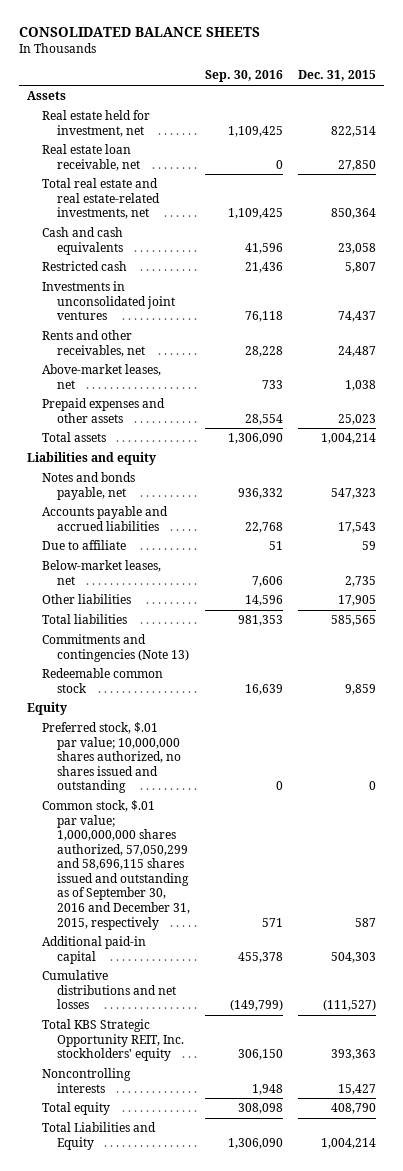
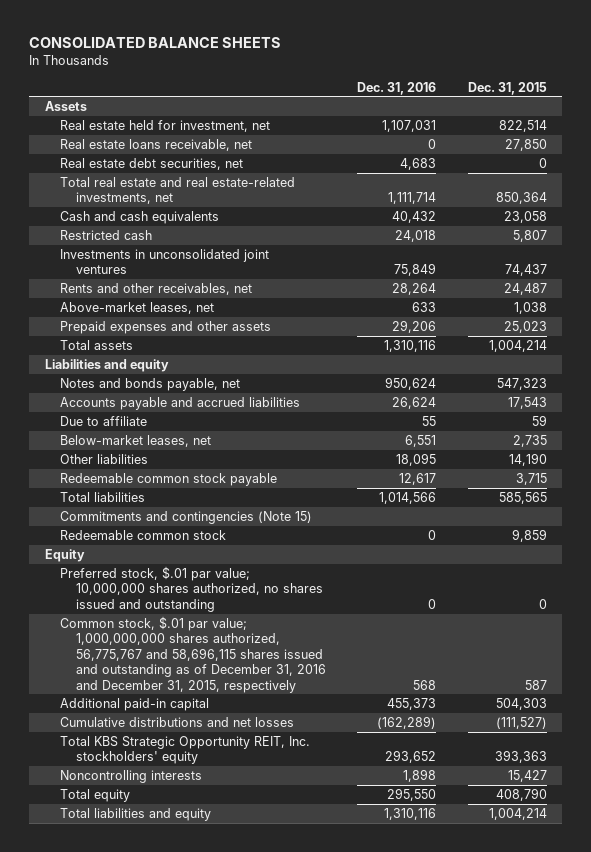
[205,70,284,83] Sep. 30, 2016 -> none
none -> [357,81,437,95] Dec. 31, 2016
[41,144,140,171] Real estate loan receivable, net -> [60,138,253,151] Real estate loans receivable, net
none -> [60,157,244,170] Real estate debt securities, net
[338,595,377,607] 17,905 -> [508,452,547,466] 14,190
none -> [60,472,278,486] Redeemable common stock payable
[41,634,189,662] Commitments and contingencies (Note 13) -> [60,510,313,524] Commitments and contingencies (Note 15)
[41,800,190,930] Common stock, $.01 par value; 1,000,000,000 shares authorized, 57,050,299 and 58,696,115 shares issued and outstanding as of September 30, 2016 and December 31, 2015, respectively -> [60,615,326,693] Common stock, $.01 par value; 1,000,000,000 shares authorized, 56,775,767 and 58,696,115 shares issued and outstanding as of December 31, 2016 and December 31, 2015, respectively
[41,1122,156,1150] Total Liabilities and Equity -> [60,807,212,821] Total liabilities and equity

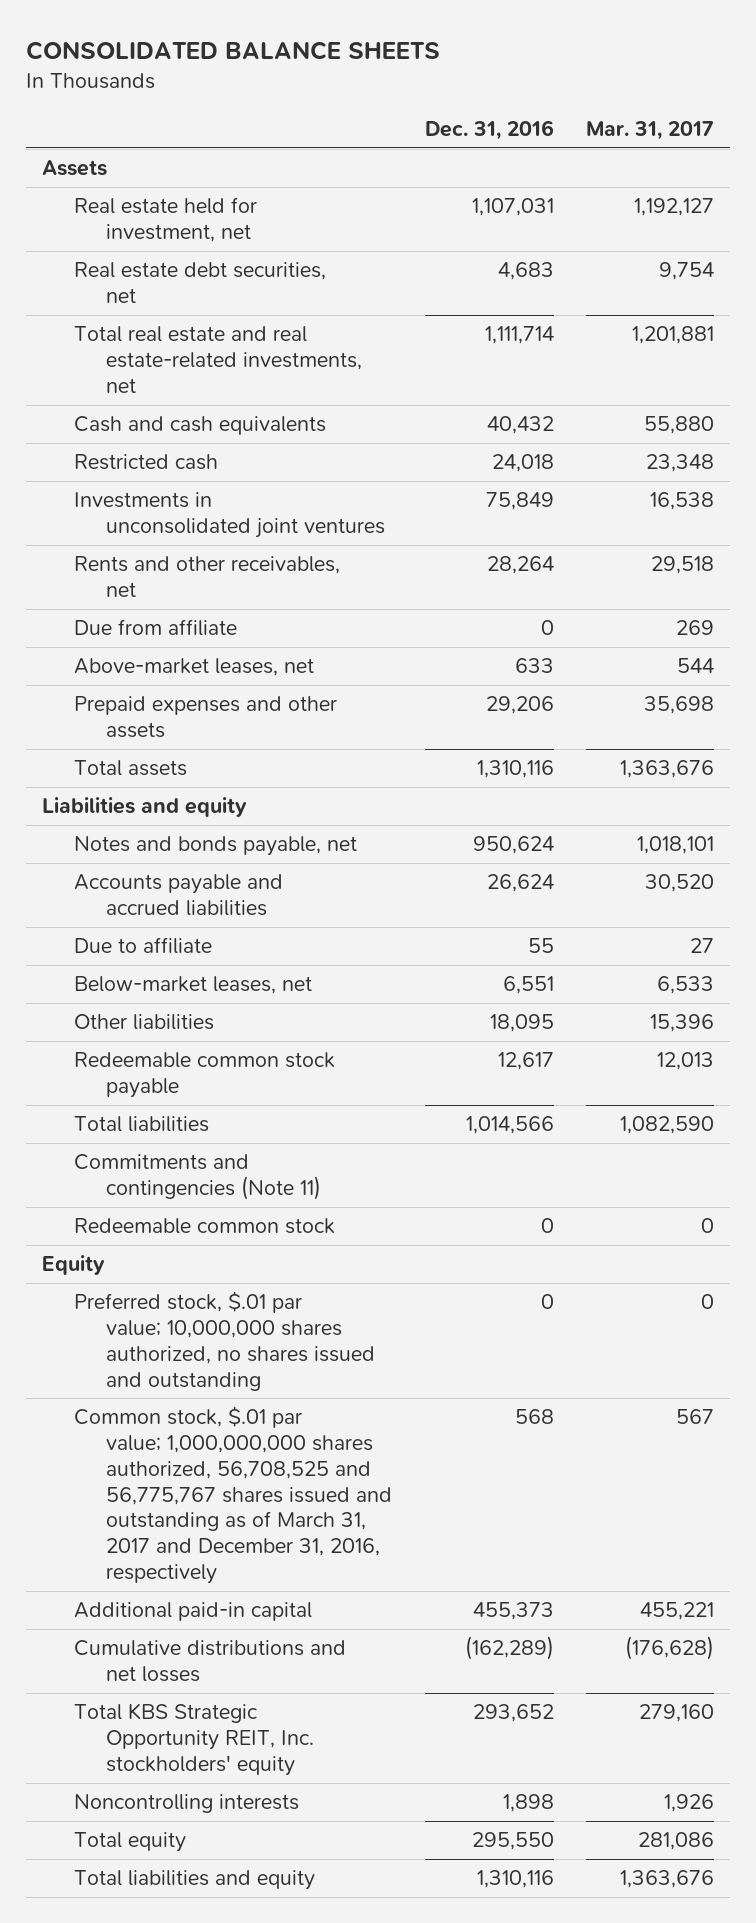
[467,81,547,95] Dec. 31, 2015 -> none
none -> [585,120,714,140] Mar. 31, 2017
[60,138,253,151] Real estate loans receivable, net -> none
none -> [74,619,238,637] Due from affiliate
[60,510,313,524] Commitments and contingencies (Note 15) -> [74,1154,322,1201] Commitments and contingencies (Note 11)
[60,615,326,693] Common stock, $.01 par value; 1,000,000,000 shares authorized, 56,775,767 and 58,696,115 shares issued and outstanding as of December 31, 2016 and December 31, 2015, respectively -> [74,1406,393,1584] Common stock, $.01 par value; 1,000,000,000 shares authorized, 56,708,525 and 56,775,767 shares issued and outstanding as of March 31, 2017 and December 31, 2016, respectively

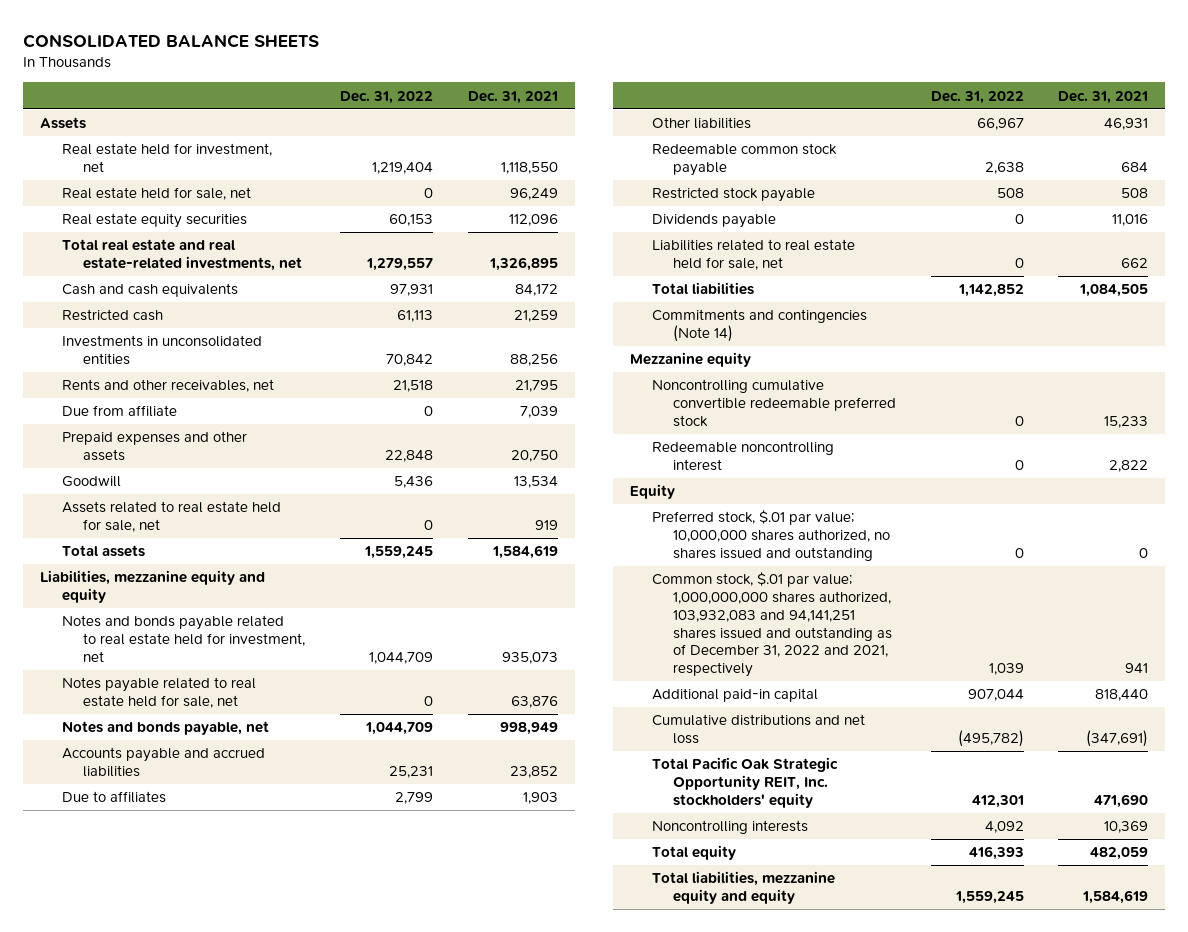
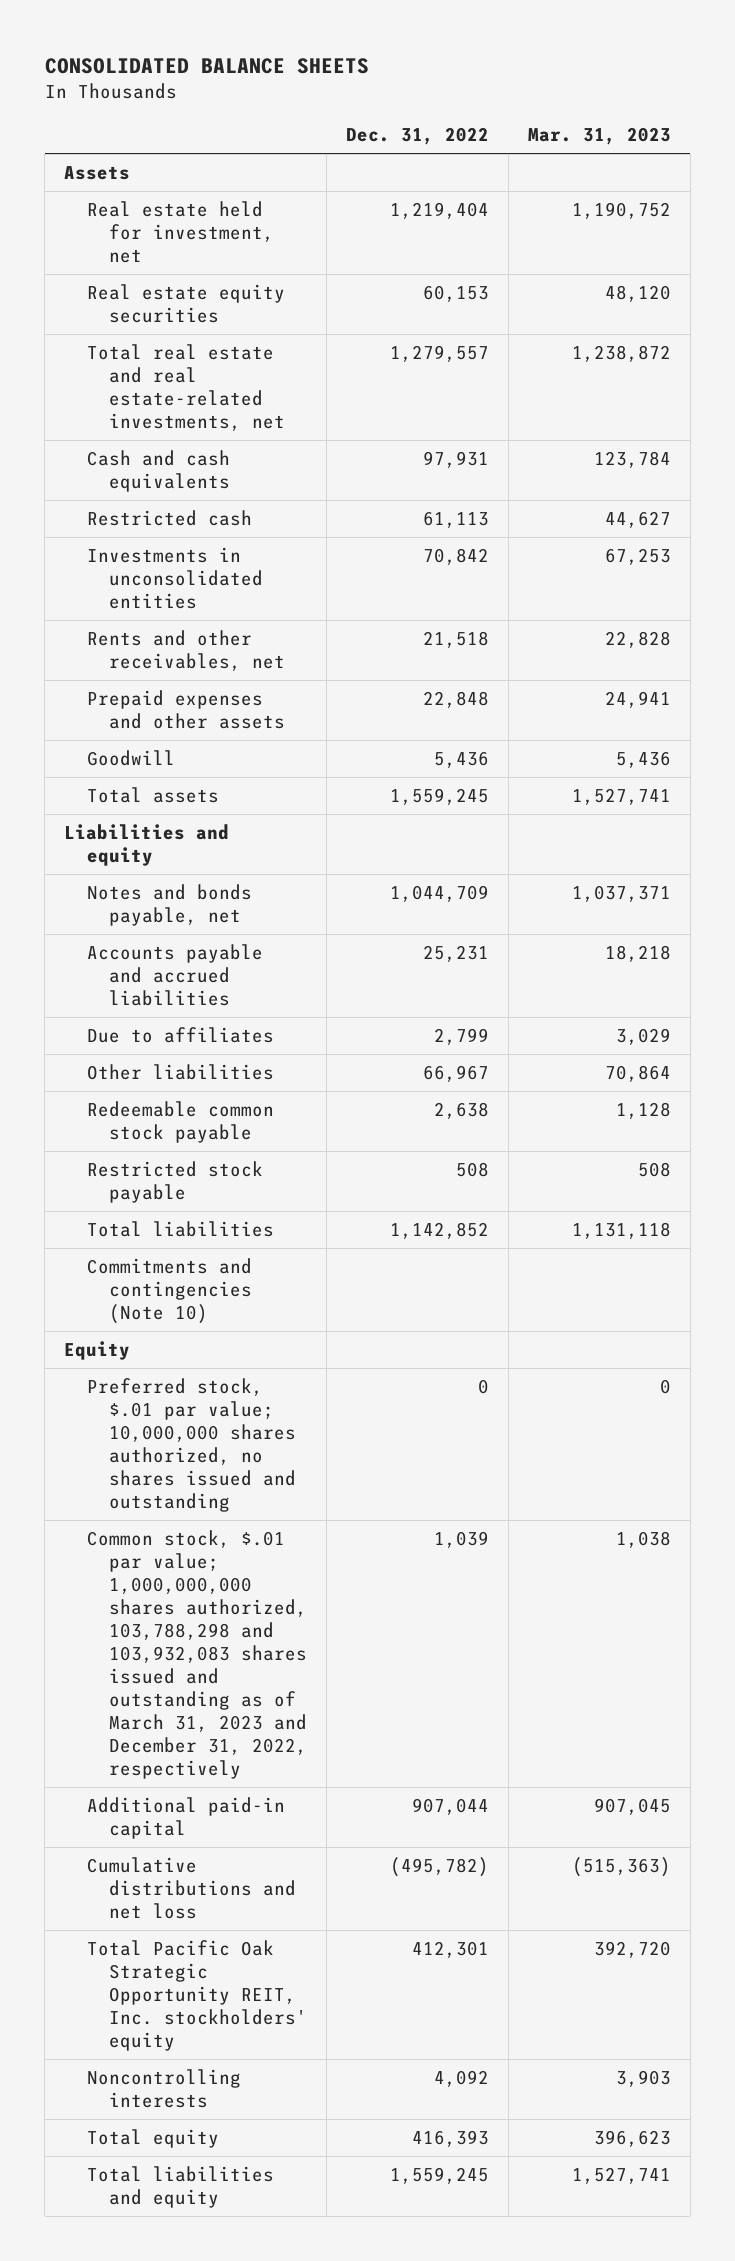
[467,90,558,104] Dec. 31, 2021 -> none
none -> [527,127,671,146] Mar. 31, 2023
[61,187,251,201] Real estate held for sale, net -> none
[61,405,177,418] Due from affiliate -> none
[61,501,281,533] Assets related to real estate held for sale, net -> none
[61,615,306,662] Notes and bonds payable related to real estate held for investment, net -> none
[61,677,256,709] Notes payable related to real estate held for sale, net -> none
[40,570,266,604] Liabilities, mezzanine equity and equity -> [64,823,230,866] Liabilities and equity
[651,214,776,229] Dividends payable -> none
[651,239,855,271] Liabilities related to real estate held for sale, net -> none
[630,352,752,368] Mezzanine equity -> none
[651,379,897,427] Noncontrolling cumulative convertible redeemable preferred stock -> none
[651,441,834,472] Redeemable noncontrolling interest -> none
[651,309,867,343] Commitments and contingencies (Note 14) -> [86,1257,252,1324] Commitments and contingencies (Note 10)
[651,572,893,678] Common stock, $.01 par value; 1,000,000,000 shares authorized, 103,932,083 and 94,141,251 shares issued and outstanding as of December 31, 2022 and 2021, respectively -> [86,1529,307,1779] Common stock, $.01 par value; 1,000,000,000 shares authorized, 103,788,298 and 103,932,083 shares issued and outstanding as of March 31, 2023 and December 31, 2022, respectively
[651,871,835,905] Total liabilities, mezzanine equity and equity -> [86,2165,274,2208] Total liabilities and equity

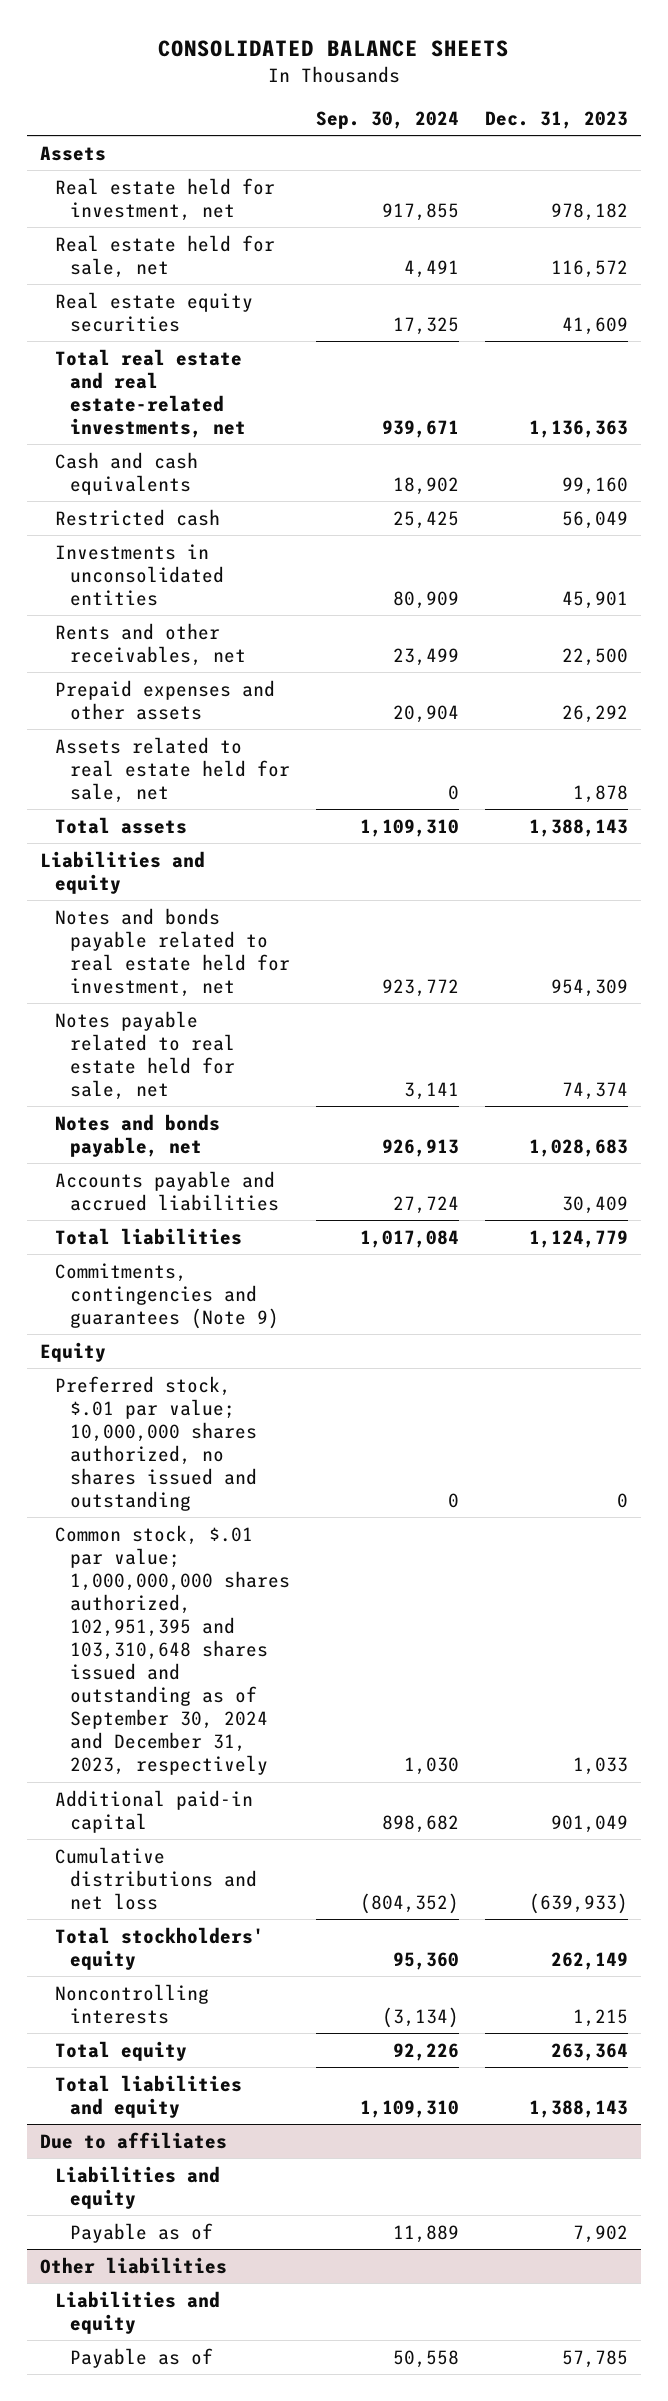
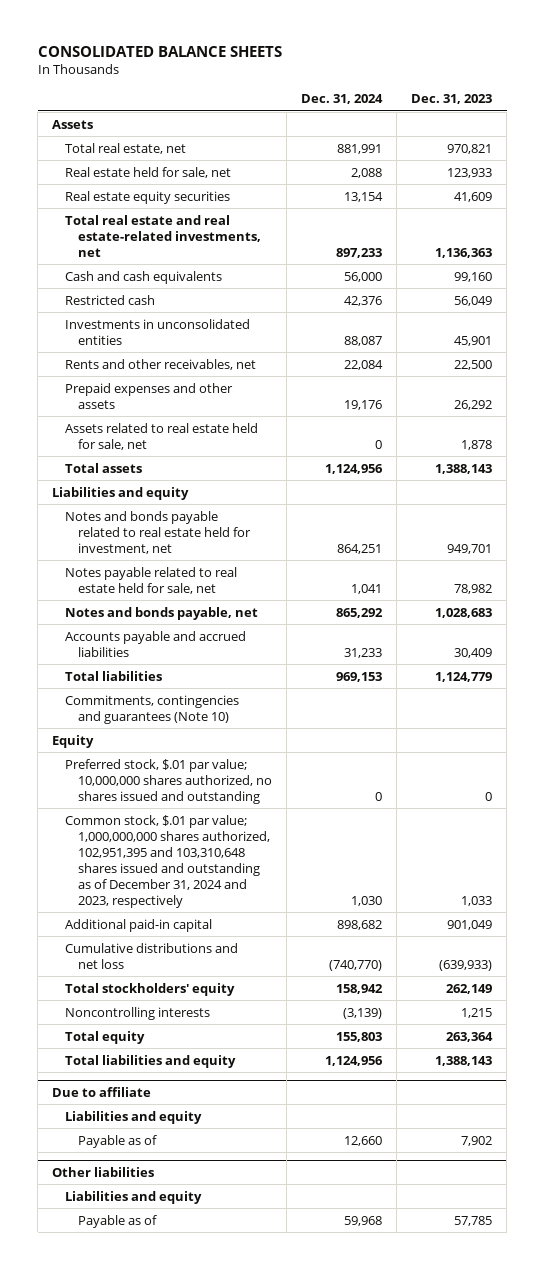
[316,111,460,130] Sep. 30, 2024 -> none
none -> [301,94,384,105] Dec. 31, 2024
[54,177,275,221] Real estate held for investment, net -> [65,142,187,154] Total real estate, net
[550,202,628,221] 978,182 -> [447,143,493,154] 970,821
[550,259,628,278] 116,572 -> [447,167,493,178] 123,933
[550,978,628,997] 954,309 -> [447,543,493,554] 949,701
[561,1081,628,1100] 74,374 -> [454,583,493,594] 78,982
[54,1262,280,1329] Commitments, contingencies and guarantees (Note 9) -> [65,694,240,724] Commitments, contingencies and guarantees (Note 10)
[54,1524,291,1776] Common stock, $.01 par value; 1,000,000,000 shares authorized, 102,951,395 and 103,310,648 shares issued and outstanding as of September 30, 2024 and December 31, 2023, respectively -> [65,814,271,908] Common stock, $.01 par value; 1,000,000,000 shares authorized, 102,951,395 and 103,310,648 shares issued and outstanding as of December 31, 2024 and 2023, respectively
[39,2131,227,2149] Due to affiliates -> [52,1086,152,1097] Due to affiliate

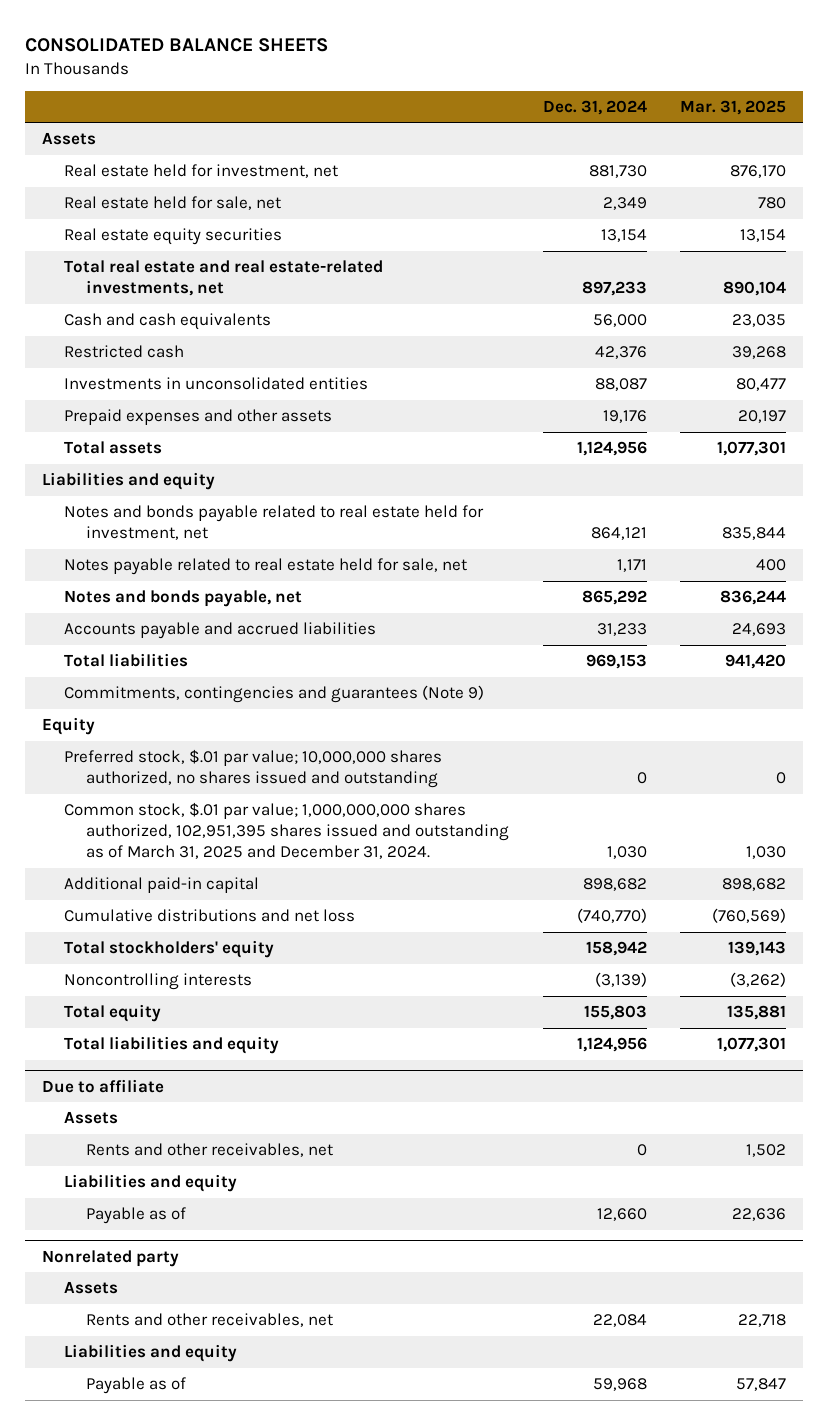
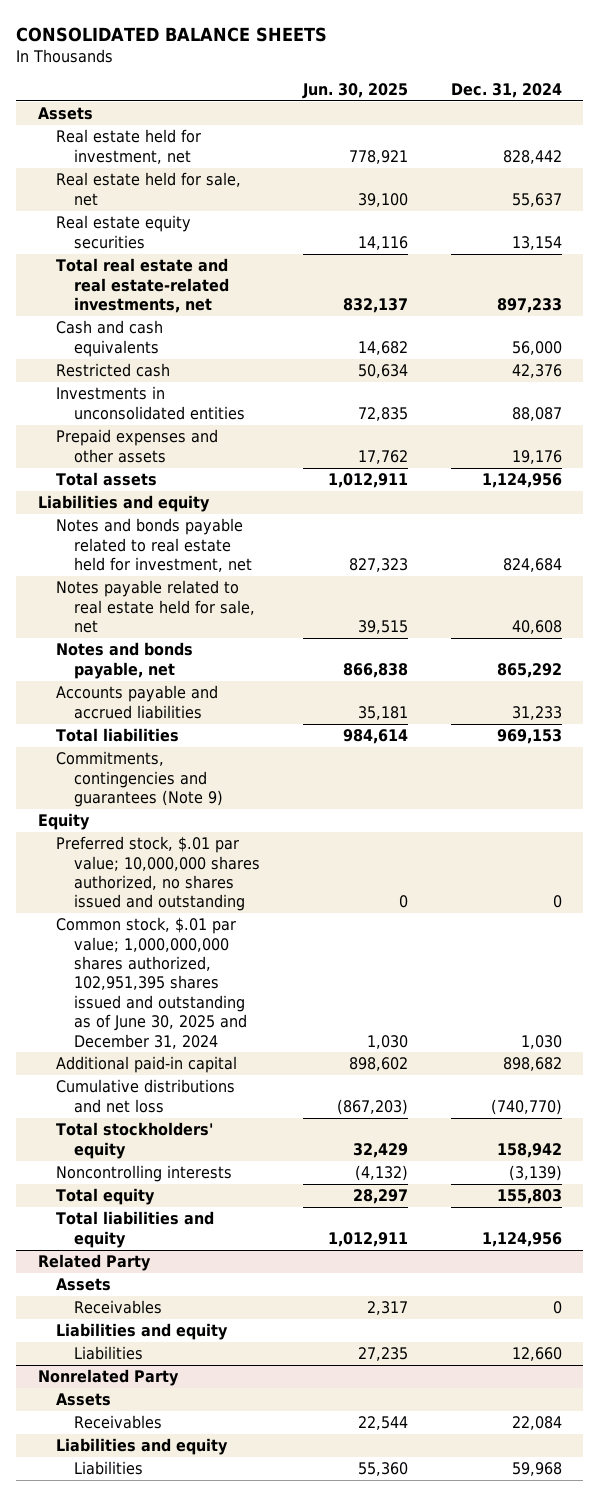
[680,99,787,115] Mar. 31, 2025 -> none
none -> [301,82,408,99] Jun. 30, 2025
[588,165,647,179] 881,730 -> [502,149,562,164] 828,442
[602,197,647,211] 2,349 -> [511,192,562,207] 55,637
[590,527,647,541] 864,121 -> [502,558,562,573] 824,684
[616,559,647,573] 1,171 -> [511,620,562,635] 40,608
[63,802,509,860] Common stock, $.01 par value; 1,000,000,000 shares authorized, 102,951,395 shares issued and outstanding as of March 31, 2025 and December 31, 2024. -> [55,917,247,1049] Common stock, $.01 par value; 1,000,000,000 shares authorized, 102,951,395 shares issued and outstanding as of June 30, 2025 and December 31, 2024
[41,1078,164,1093] Due to affiliate -> [37,1254,151,1272] Related Party
[85,1143,333,1158] Rents and other receivables, net -> [73,1300,162,1315] Receivables
[85,1207,186,1225] Payable as of -> [73,1346,143,1361] Liabilities
[41,1249,179,1267] Nonrelated party -> [37,1369,179,1387] Nonrelated Party
[85,1313,333,1328] Rents and other receivables, net -> [73,1415,162,1430] Receivables
[85,1377,186,1395] Payable as of -> [73,1461,143,1476] Liabilities

